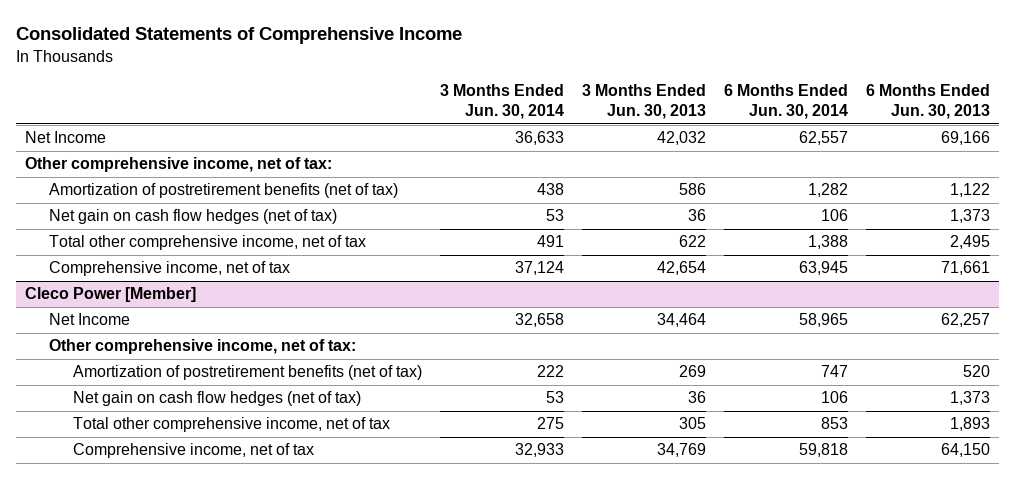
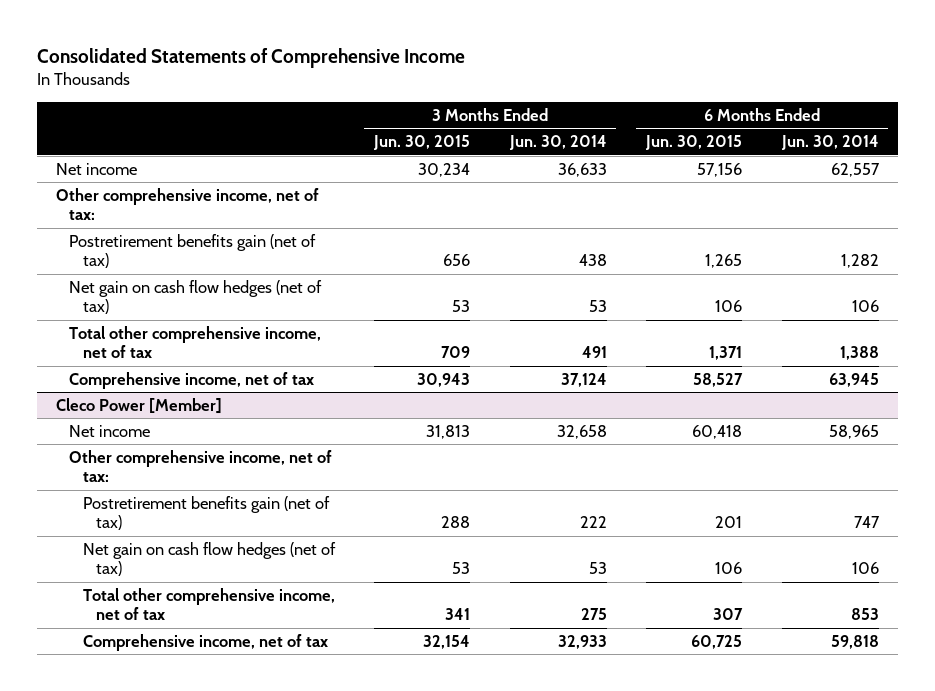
[581,84,706,120] 3 Months Ended Jun. 30, 2013 -> none
[865,84,990,120] 6 Months Ended Jun. 30, 2013 -> none
none -> [373,135,471,151] Jun. 30, 2015
none -> [645,135,743,151] Jun. 30, 2015
[24,131,106,144] Net Income -> [56,163,138,176] Net income
[48,183,398,199] Amortization of postretirement benefits (net of tax) -> [69,234,317,269] Postretirement benefits gain (net of tax)
[48,313,130,326] Net Income -> [69,425,151,438] Net income
[73,365,423,381] Amortization of postretirement benefits (net of tax) -> [82,496,330,531] Postretirement benefits gain (net of tax)

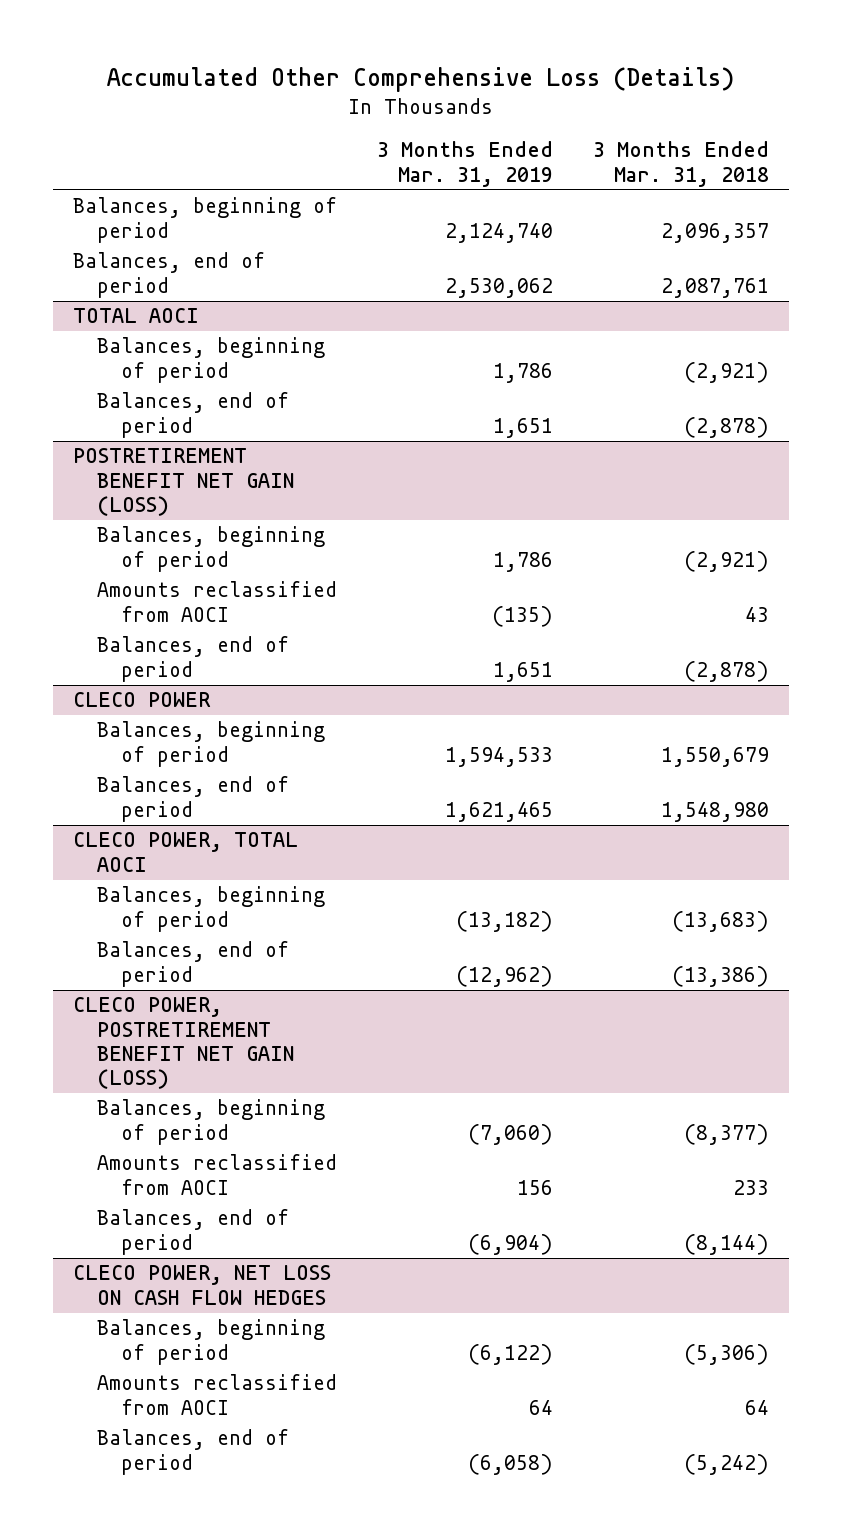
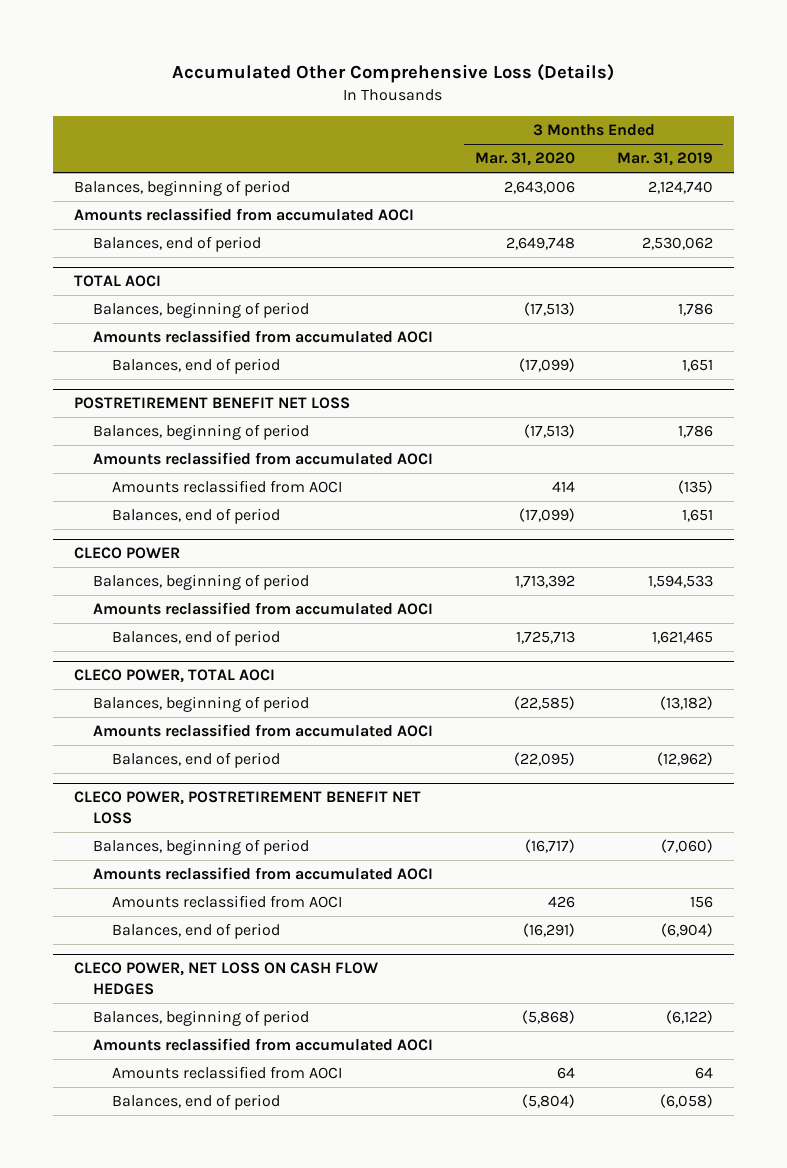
[593,141,770,187] 3 Months Ended Mar. 31, 2018 -> none
none -> [474,152,575,167] Mar. 31, 2020
none -> [73,208,414,222] Amounts reclassified from accumulated AOCI
none -> [92,330,433,344] Amounts reclassified from accumulated AOCI
[73,448,295,517] POSTRETIREMENT BENEFIT NET GAIN (LOSS) -> [73,397,350,410] POSTRETIREMENT BENEFIT NET LOSS
none -> [92,452,433,466] Amounts reclassified from accumulated AOCI
none -> [92,602,433,616] Amounts reclassified from accumulated AOCI
none -> [92,724,433,738] Amounts reclassified from accumulated AOCI
[73,997,295,1090] CLECO POWER, POSTRETIREMENT BENEFIT NET GAIN (LOSS) -> [73,791,421,824] CLECO POWER, POSTRETIREMENT BENEFIT NET LOSS
none -> [92,867,433,881] Amounts reclassified from accumulated AOCI
none -> [92,1038,433,1052] Amounts reclassified from accumulated AOCI

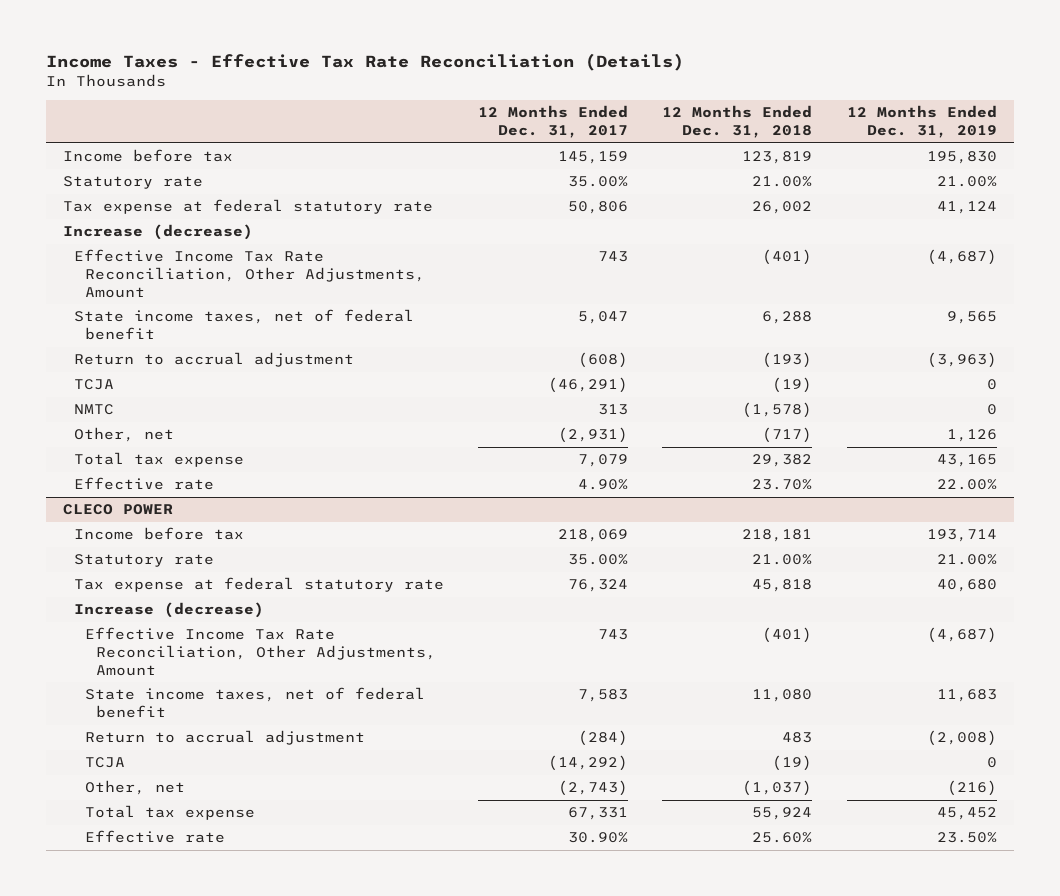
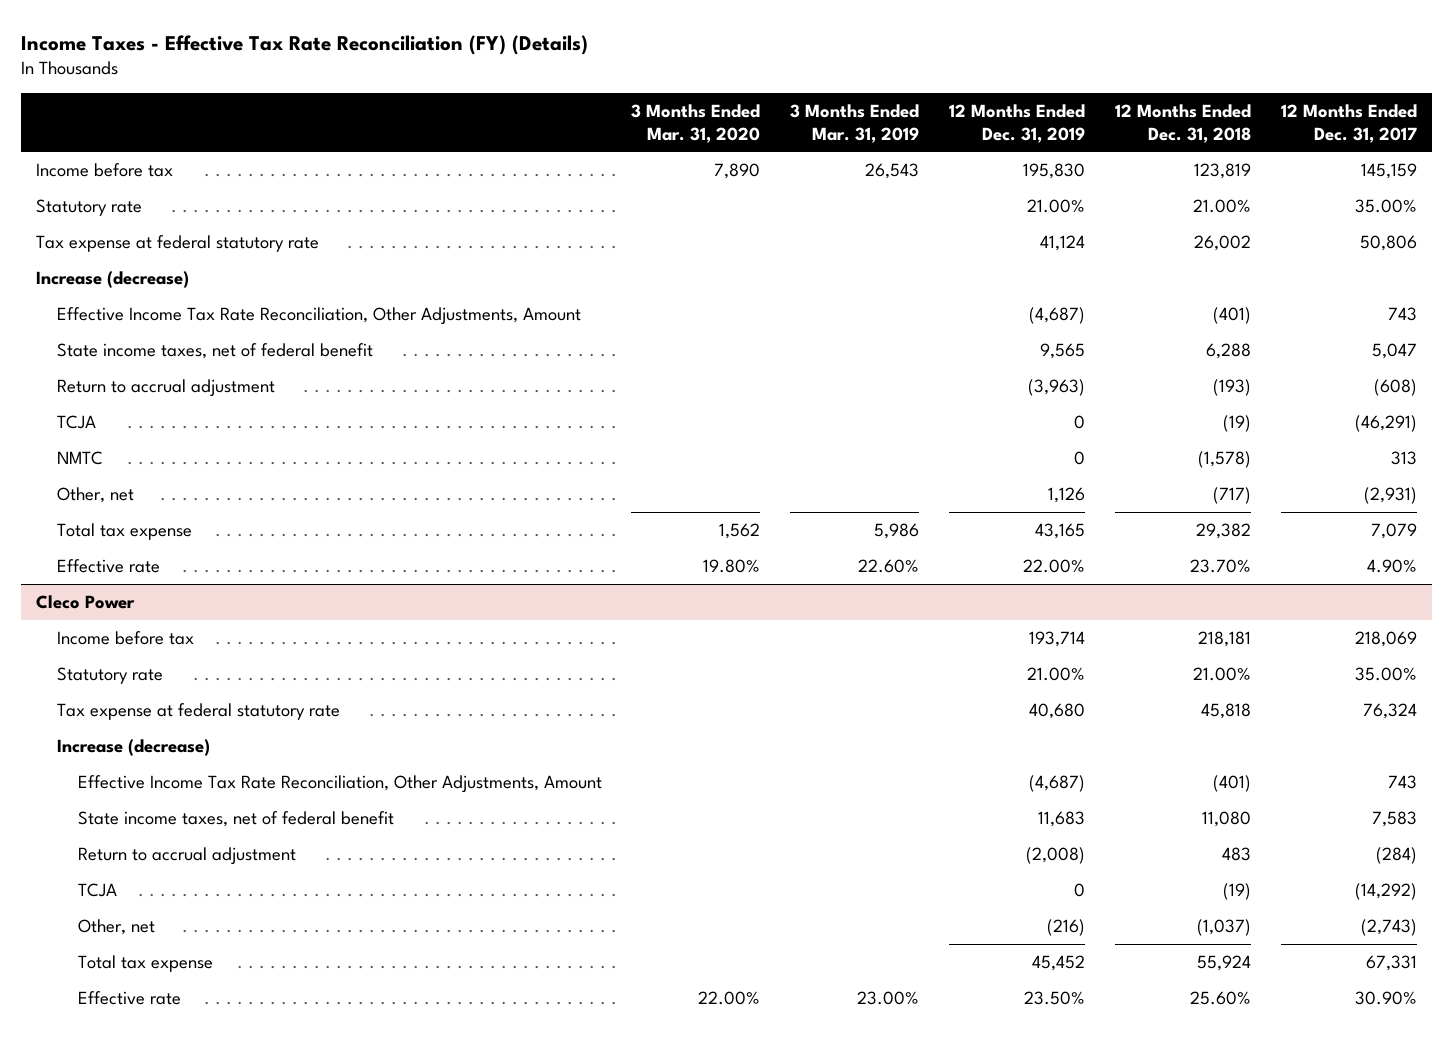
[45,53,684,72] Income Taxes - Effective Tax Rate Reconciliation (Details) -> [21,34,589,55] Income Taxes - Effective Tax Rate Reconciliation (FY) (Details)
none -> [631,103,761,143] 3 Months Ended Mar. 31, 2020
none -> [790,103,920,143] 3 Months Ended Mar. 31, 2019
[62,504,173,516] CLECO POWER -> [36,594,136,609] Cleco Power

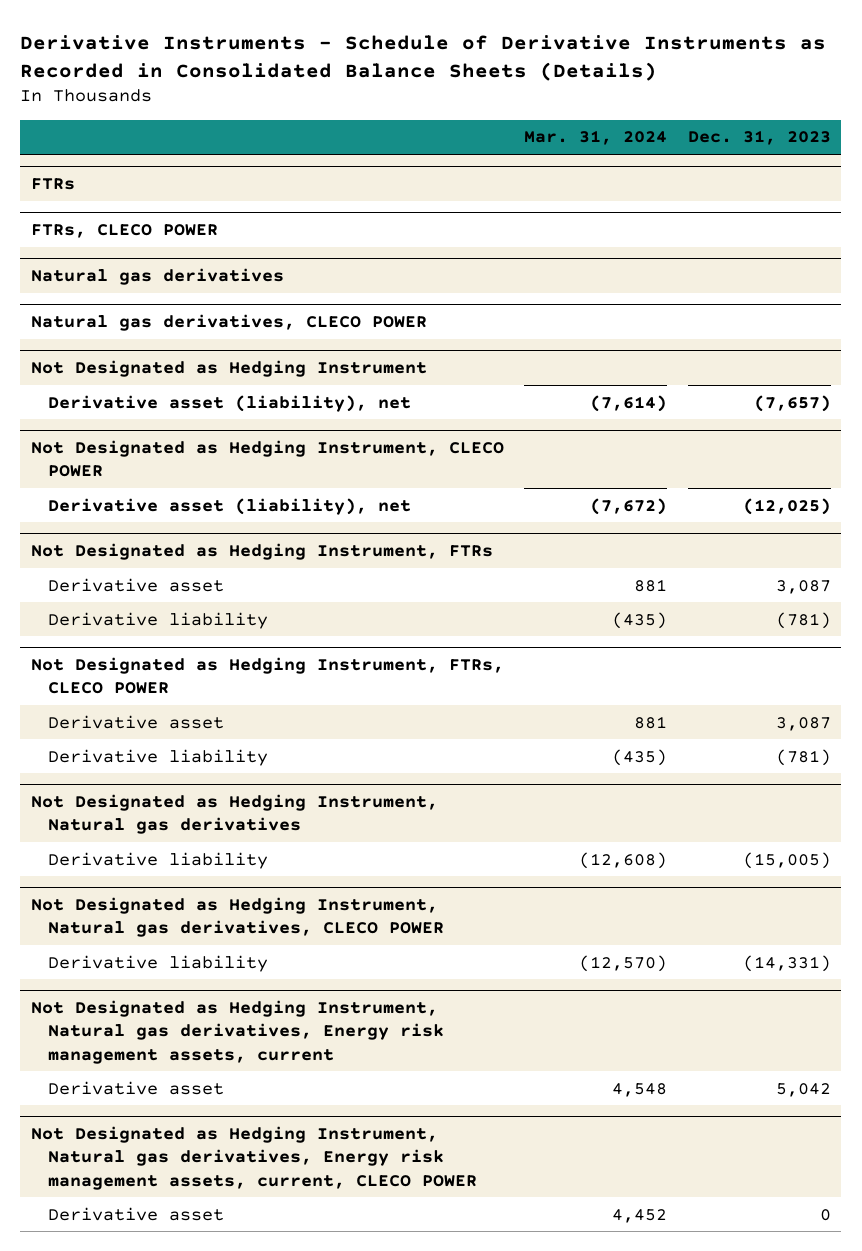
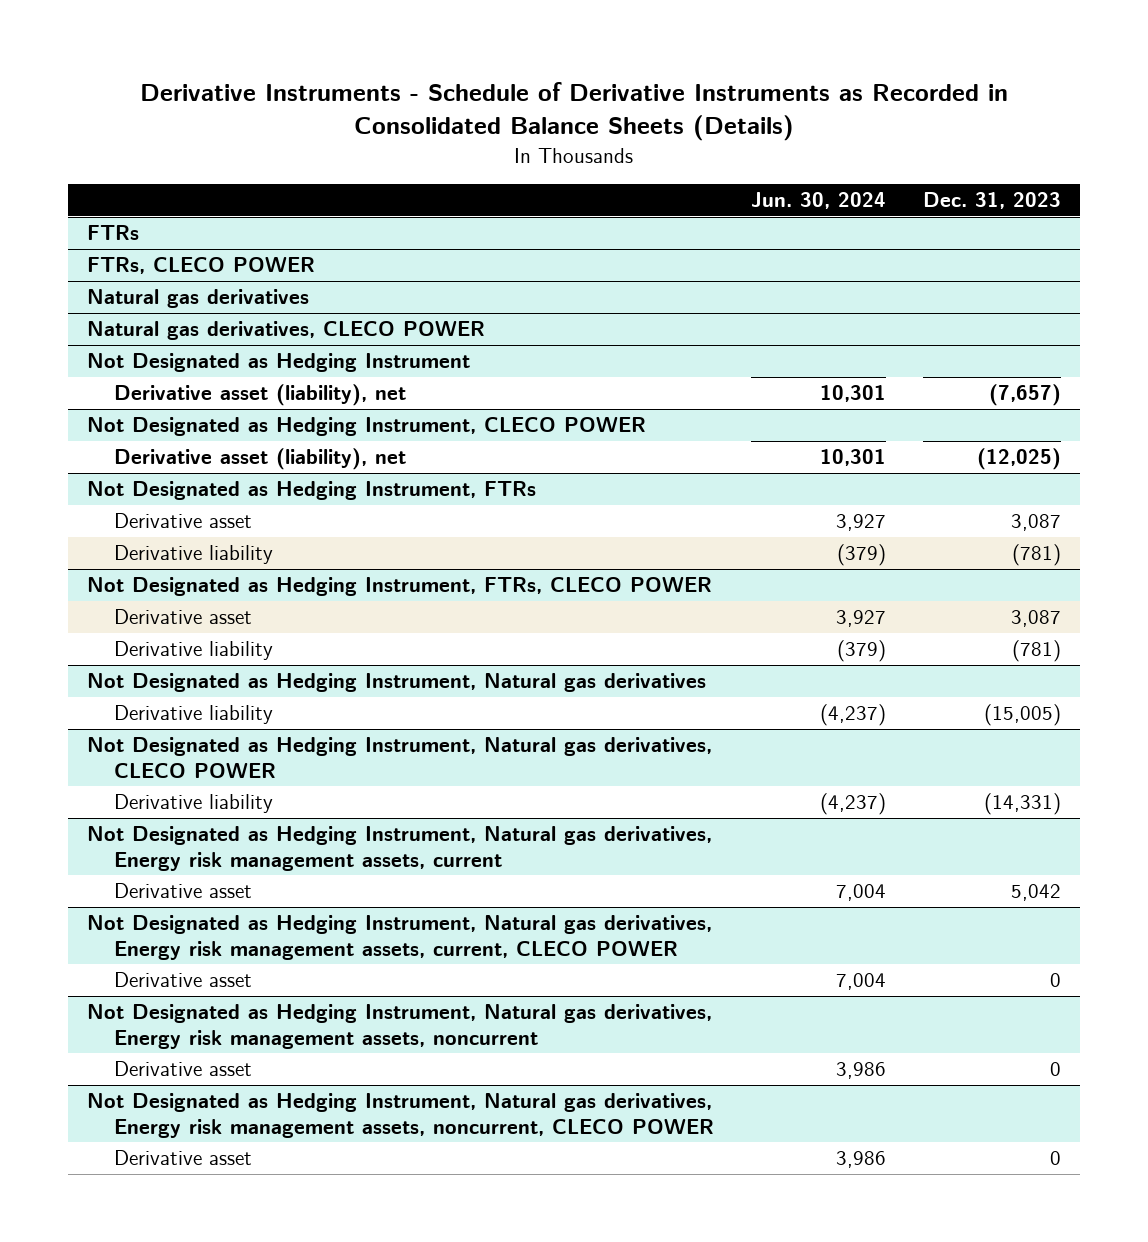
[524,130,668,146] Mar. 31, 2024 -> none
none -> [751,192,887,210] Jun. 30, 2024
none -> [86,1004,712,1049] Not Designated as Hedging Instrument, Natural gas derivatives, Energy risk management assets, noncurrent
none -> [114,1061,253,1077] Derivative asset
none -> [86,1093,715,1138] Not Designated as Hedging Instrument, Natural gas derivatives, Energy risk management assets, noncurrent, CLECO POWER
none -> [114,1150,253,1166] Derivative asset

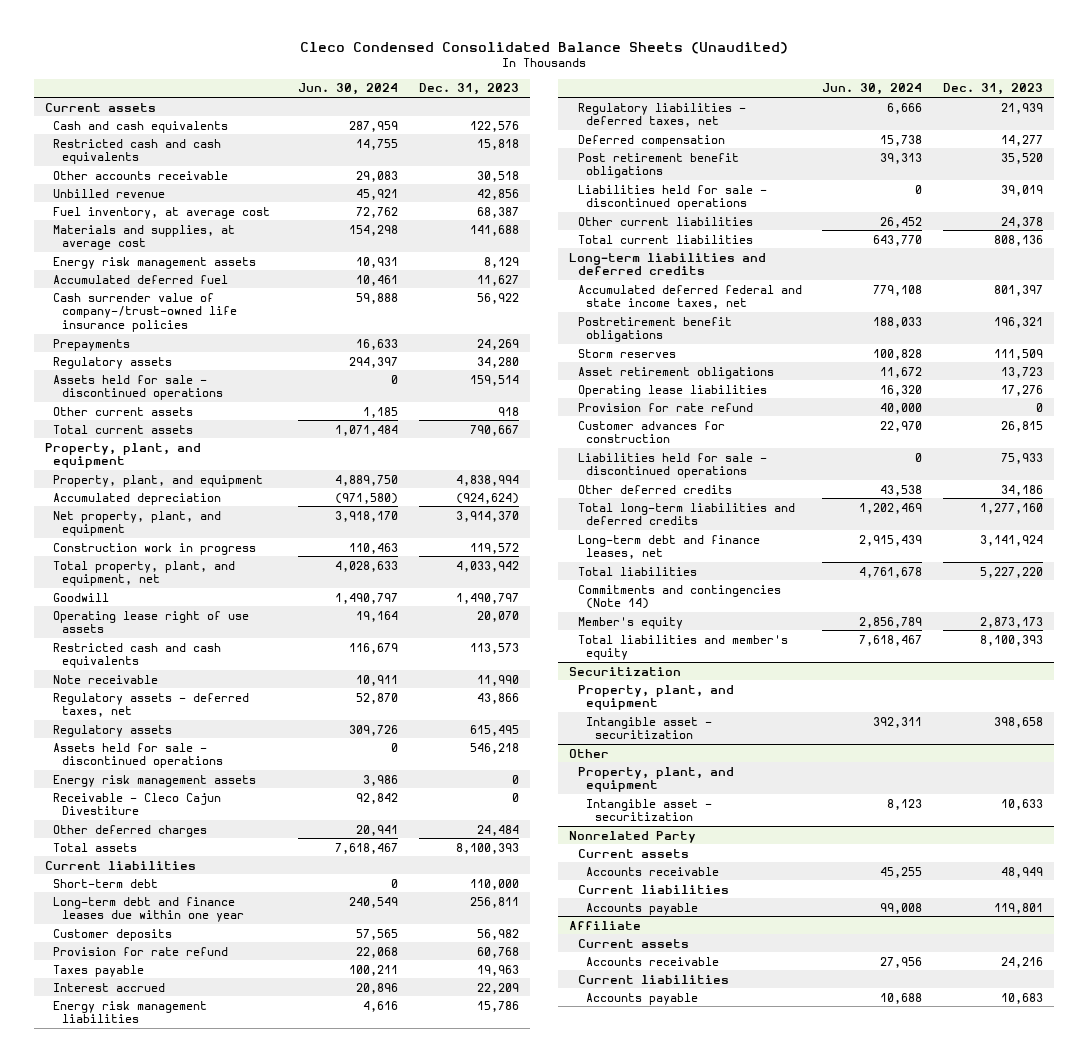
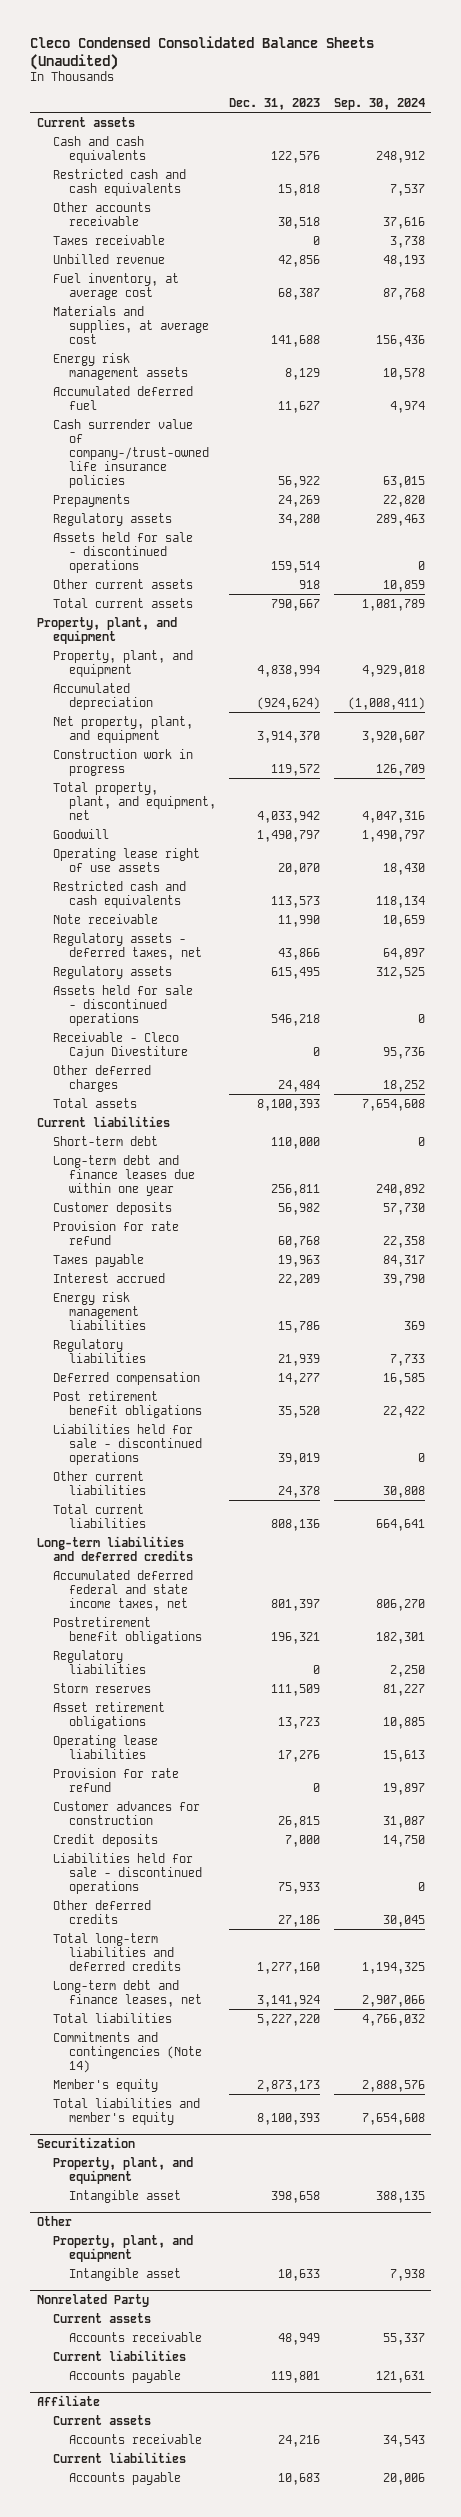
[298,83,399,96] Jun. 30, 2024 -> none
none -> [333,97,425,110] Sep. 30, 2024
none -> [52,234,165,245] Taxes receivable
[53,774,257,787] Energy risk management assets -> none
[577,102,746,128] Regulatory liabilities - deferred taxes, net -> [52,1338,146,1363] Regulatory liabilities
none -> [52,1649,146,1674] Regulatory liabilities
none -> [52,1833,158,1847] Credit deposits
[1001,484,1044,496] 34,186 -> [278,1914,321,1927] 27,186
[586,716,713,740] Intangible asset - securitization -> [68,2189,181,2203] Intangible asset
[586,798,713,822] Intangible asset - securitization -> [68,2267,181,2281] Intangible asset

